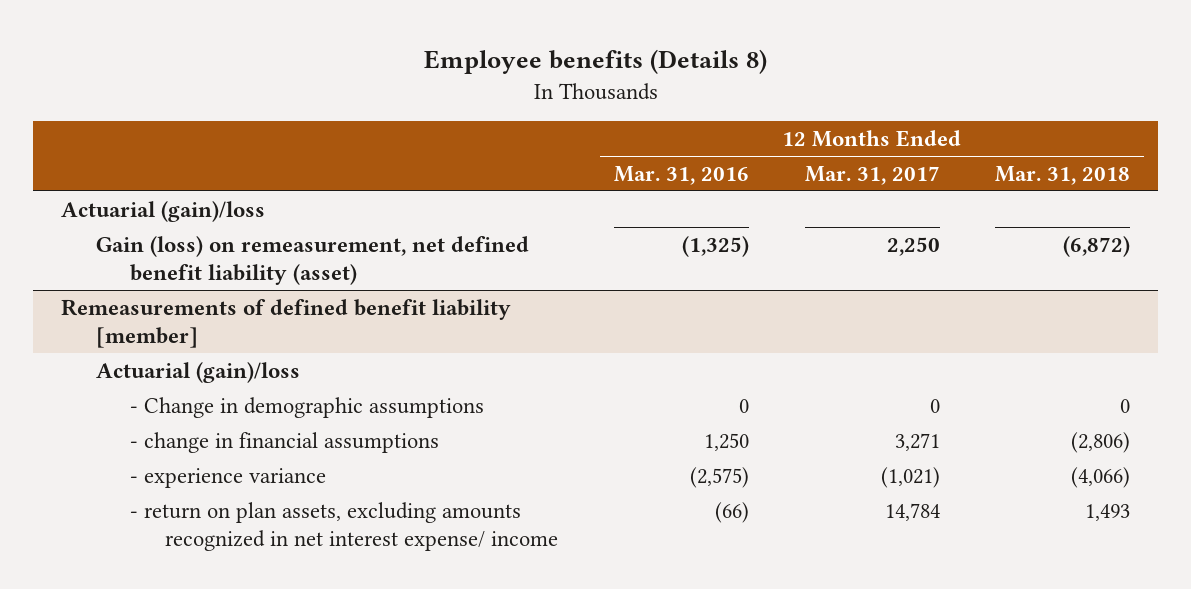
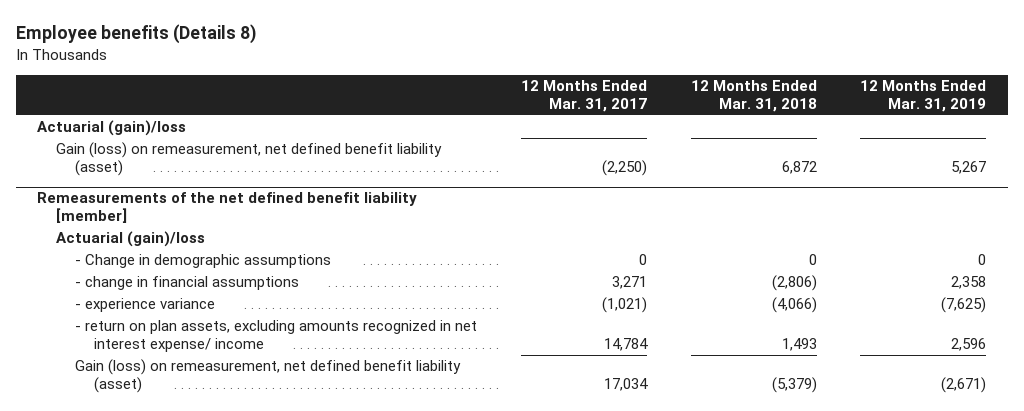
[613,165,749,185] Mar. 31, 2016 -> none
none -> [860,80,987,113] 12 Months Ended Mar. 31, 2019
[886,236,940,256] 2,250 -> [602,160,648,177] (2,250)
[1063,235,1131,257] (6,872) -> [781,161,817,175] 6,872
[60,298,511,349] Remeasurements of defined benefit liability [member] -> [37,192,418,224] Remeasurements of the net defined benefit liability [member]
none -> [75,359,462,394] Gain (loss) on remeasurement, net defined benefit liability (asset)

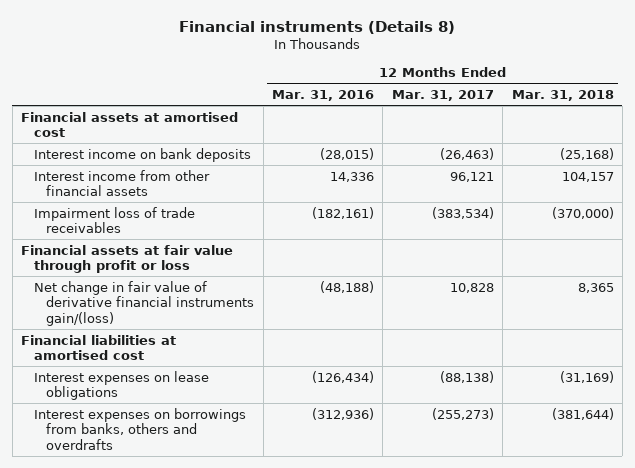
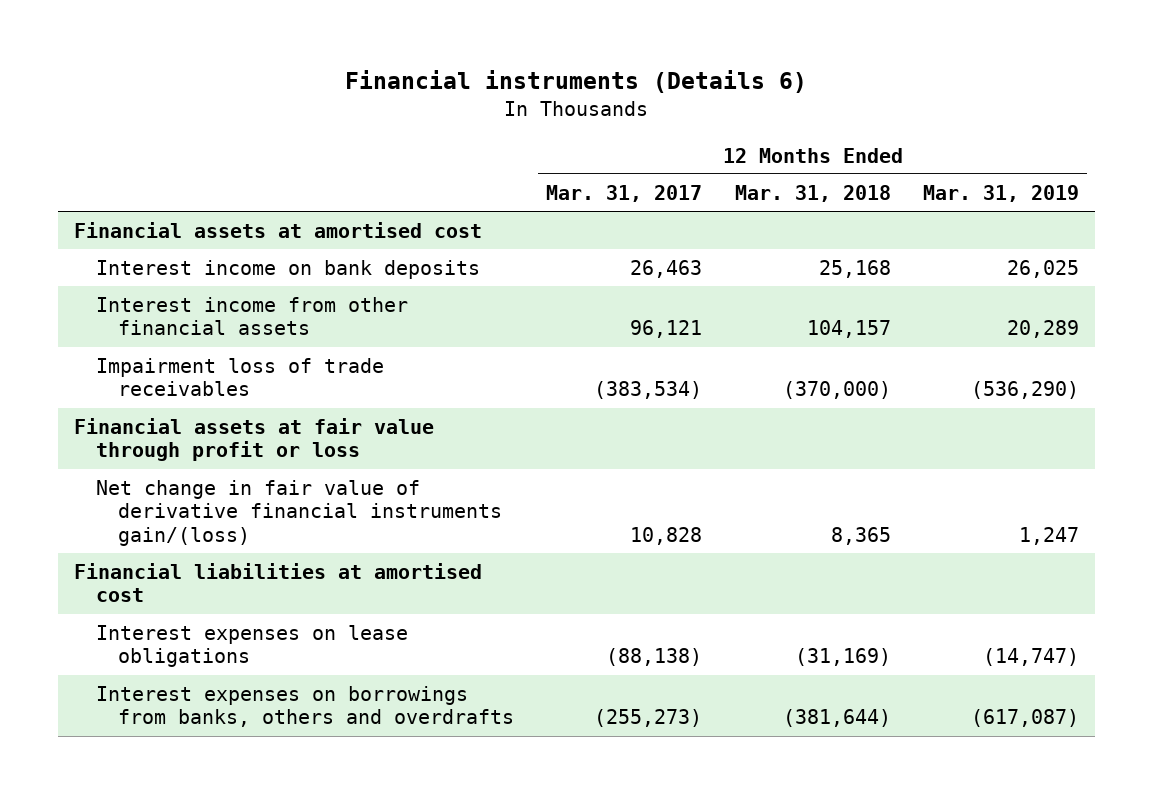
[179,20,456,34] Financial instruments (Details 8) -> [345,70,808,94] Financial instruments (Details 6)
[271,89,374,101] Mar. 31, 2016 -> none
none -> [922,184,1079,202] Mar. 31, 2019
[439,147,494,160] (26,463) -> [630,259,703,278] 26,463
[559,147,614,160] (25,168) -> [818,259,891,278] 25,168

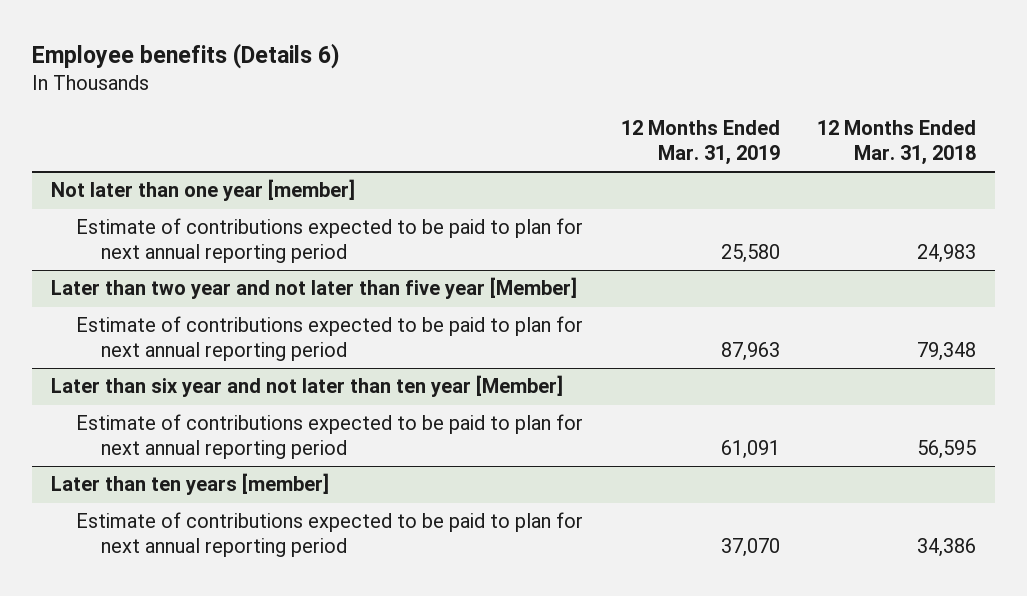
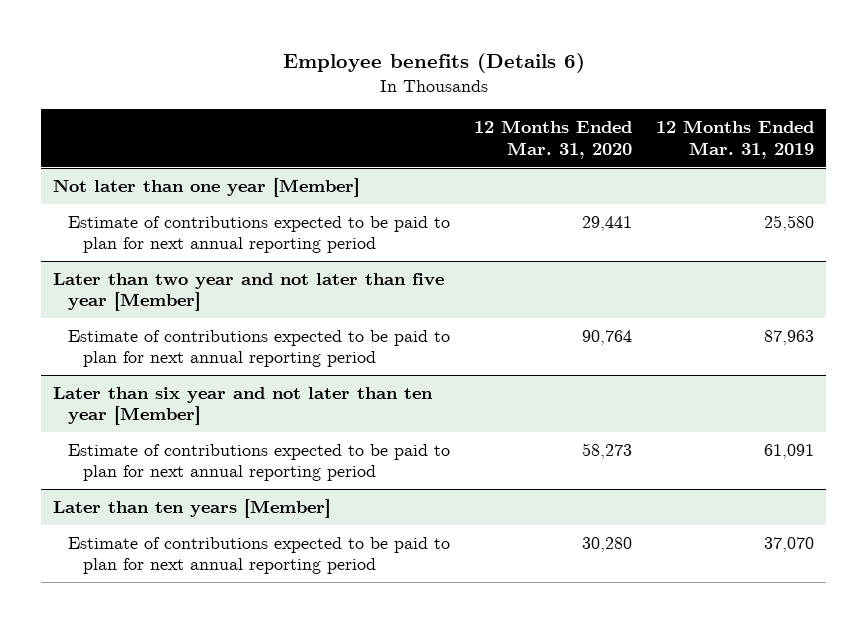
[817,120,977,166] 12 Months Ended Mar. 31, 2018 -> none
none -> [474,120,633,159] 12 Months Ended Mar. 31, 2020
[50,179,355,202] Not later than one year [member] -> [53,177,361,197] Not later than one year [Member]
[50,473,329,496] Later than ten years [member] -> [53,498,332,518] Later than ten years [Member]

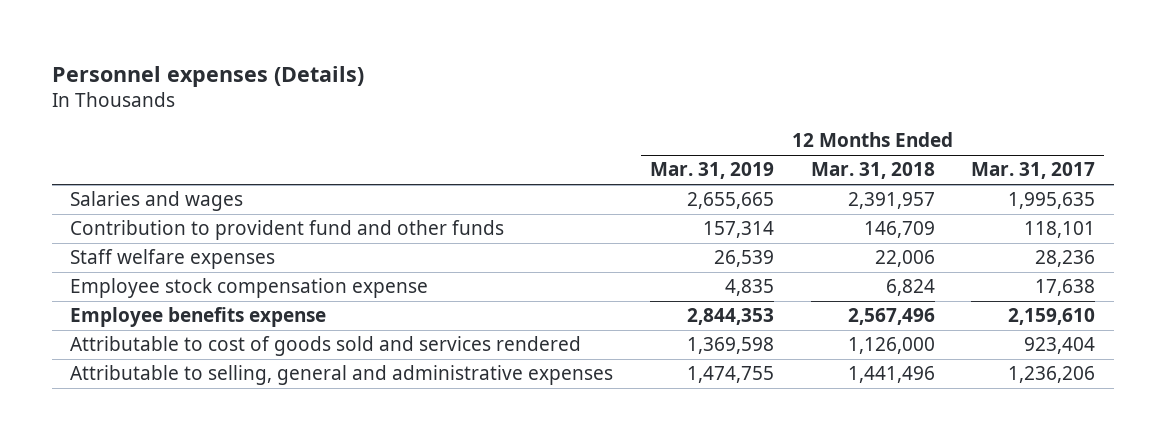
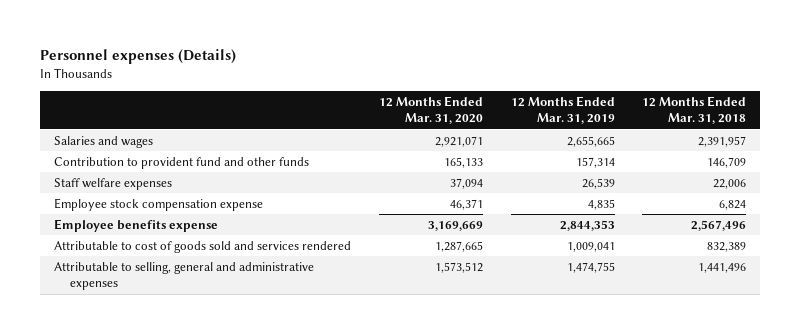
[971,162,1096,180] Mar. 31, 2017 -> none
none -> [378,95,483,125] 12 Months Ended Mar. 31, 2020
[687,337,775,355] 1,369,598 -> [566,241,615,252] 1,009,041
[847,337,935,355] 1,126,000 -> [707,241,747,252] 832,389

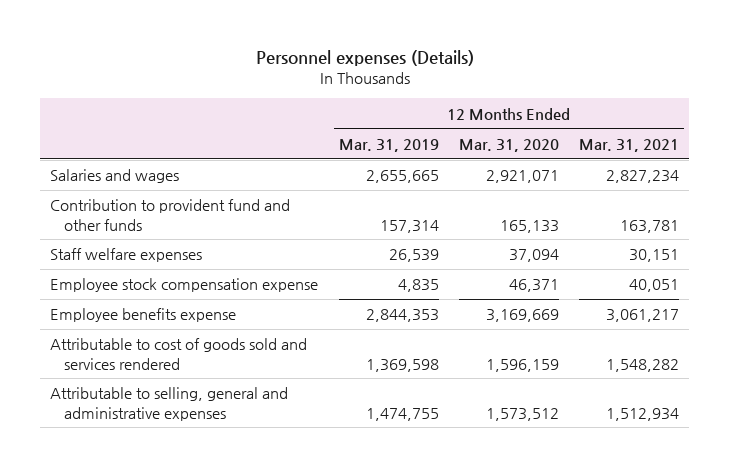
[642,95,747,125] 12 Months Ended Mar. 31, 2018 -> none
none -> [579,138,680,152] Mar. 31, 2021
[434,240,483,252] 1,287,665 -> [485,358,559,372] 1,596,159
[566,241,615,252] 1,009,041 -> [365,358,439,372] 1,369,598

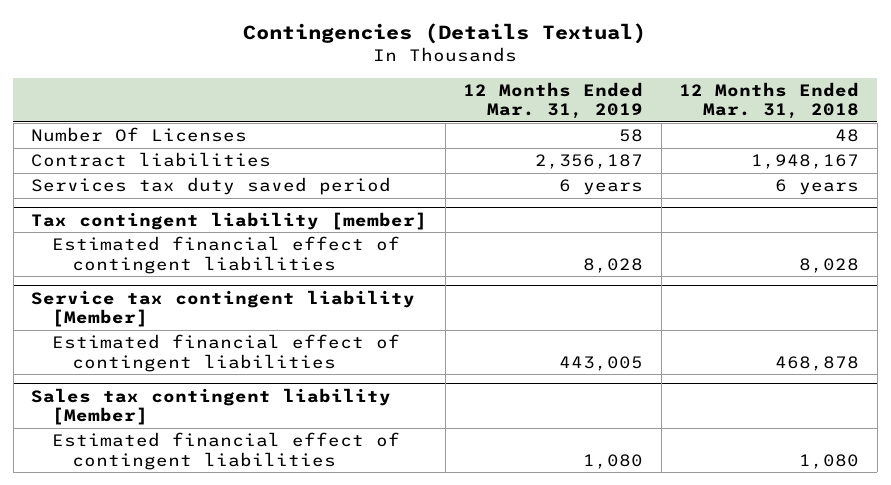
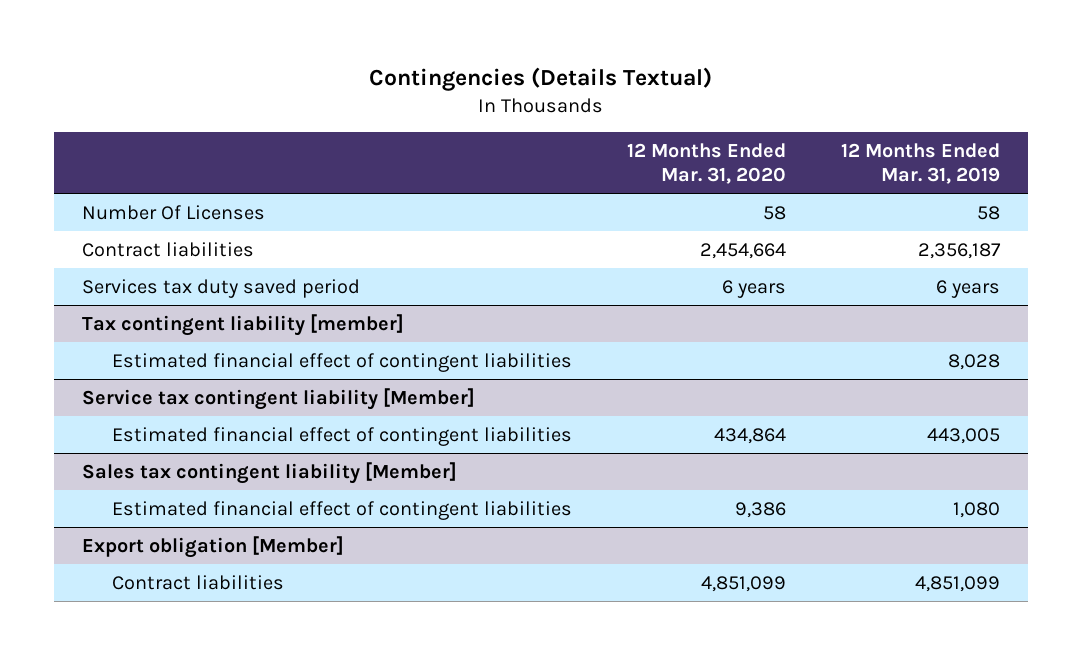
[679,81,860,120] 12 Months Ended Mar. 31, 2018 -> none
none -> [627,143,787,185] 12 Months Ended Mar. 31, 2020
none -> [81,535,344,558] Export obligation [Member]
none -> [112,574,285,590] Contract liabilities

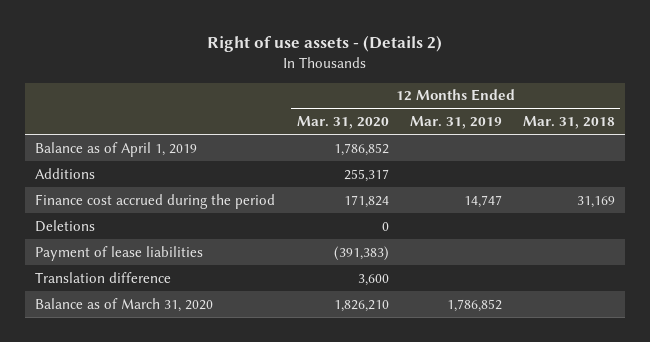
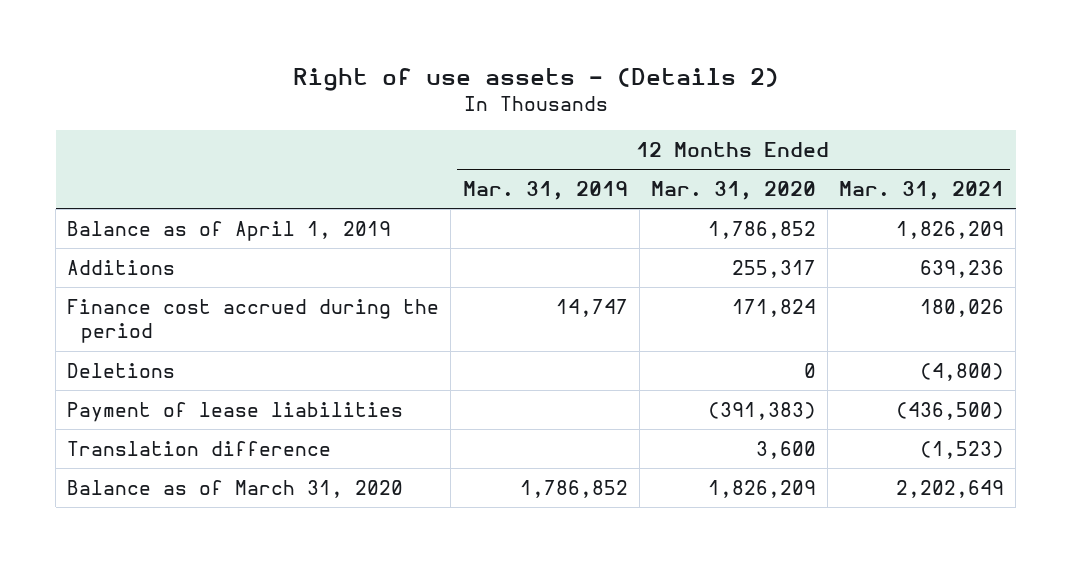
[522,116,615,130] Mar. 31, 2018 -> none
none -> [839,180,1005,200] Mar. 31, 2021
[333,299,389,312] 1,826,210 -> [707,479,816,498] 1,826,209

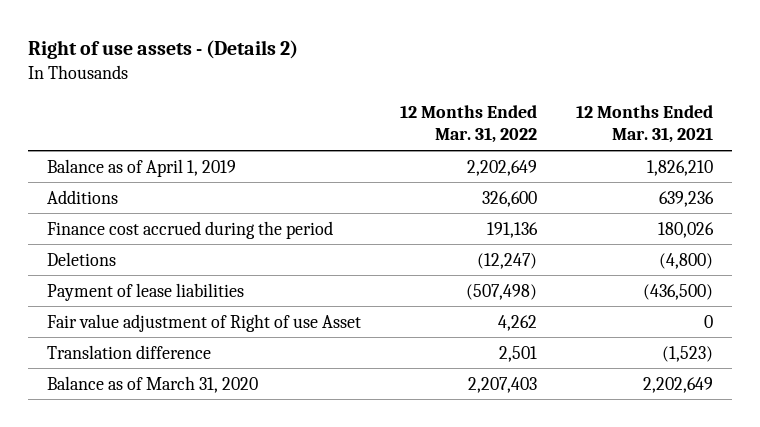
[462,180,628,200] Mar. 31, 2019 -> none
[650,180,816,200] Mar. 31, 2020 -> none
none -> [400,105,538,144] 12 Months Ended Mar. 31, 2022
[896,220,1005,239] 1,826,209 -> [646,159,713,176] 1,826,210
none -> [47,313,362,332] Fair value adjustment of Right of use Asset

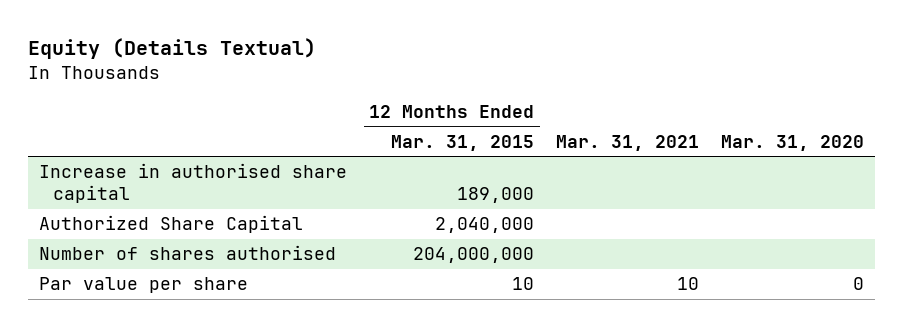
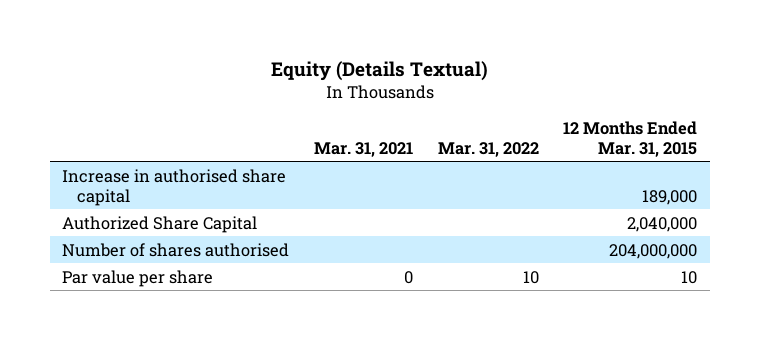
[721,134,865,151] Mar. 31, 2020 -> none
none -> [437,141,539,157] Mar. 31, 2022
[677,277,700,291] 10 -> [403,270,413,284] 0

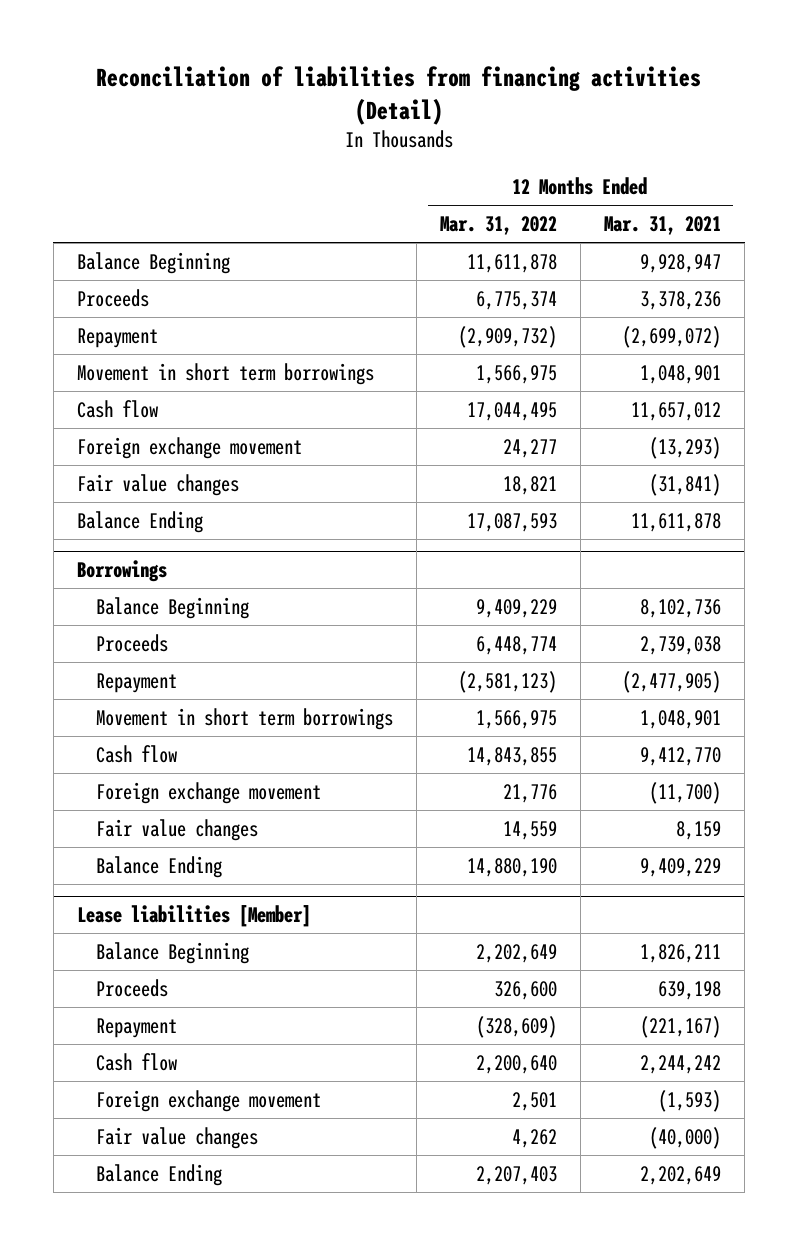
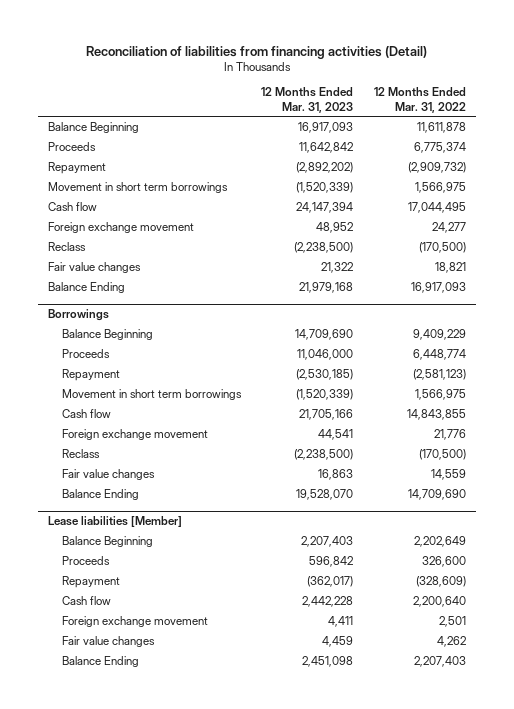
[603,216,721,236] Mar. 31, 2021 -> none
none -> [261,87,354,113] 12 Months Ended Mar. 31, 2023
none -> [48,242,87,252] Reclass
[466,512,557,532] 17,087,593 -> [410,282,466,294] 16,917,093
none -> [61,449,100,459] Reclass
[466,857,557,877] 14,880,190 -> [407,489,466,501] 14,709,690

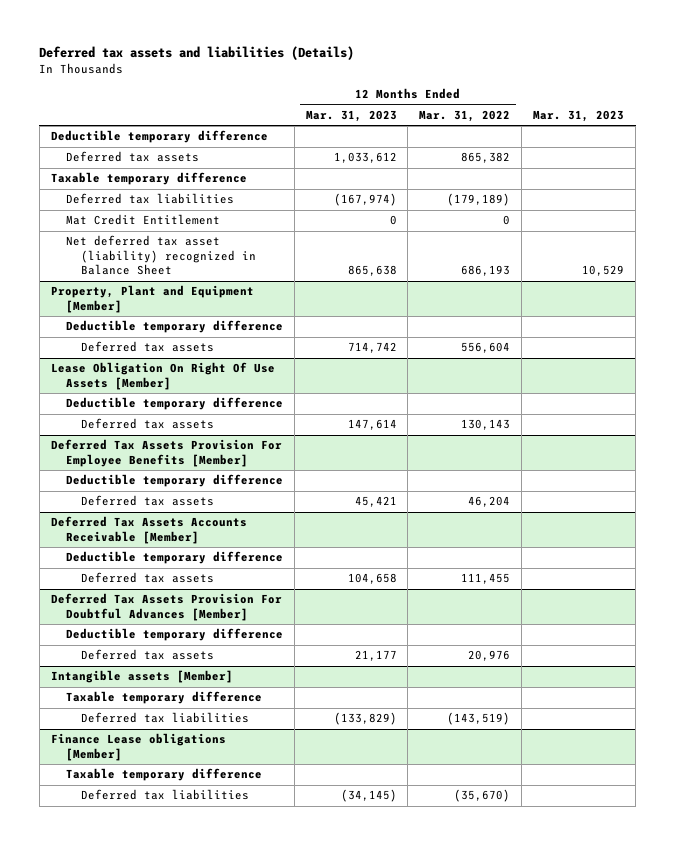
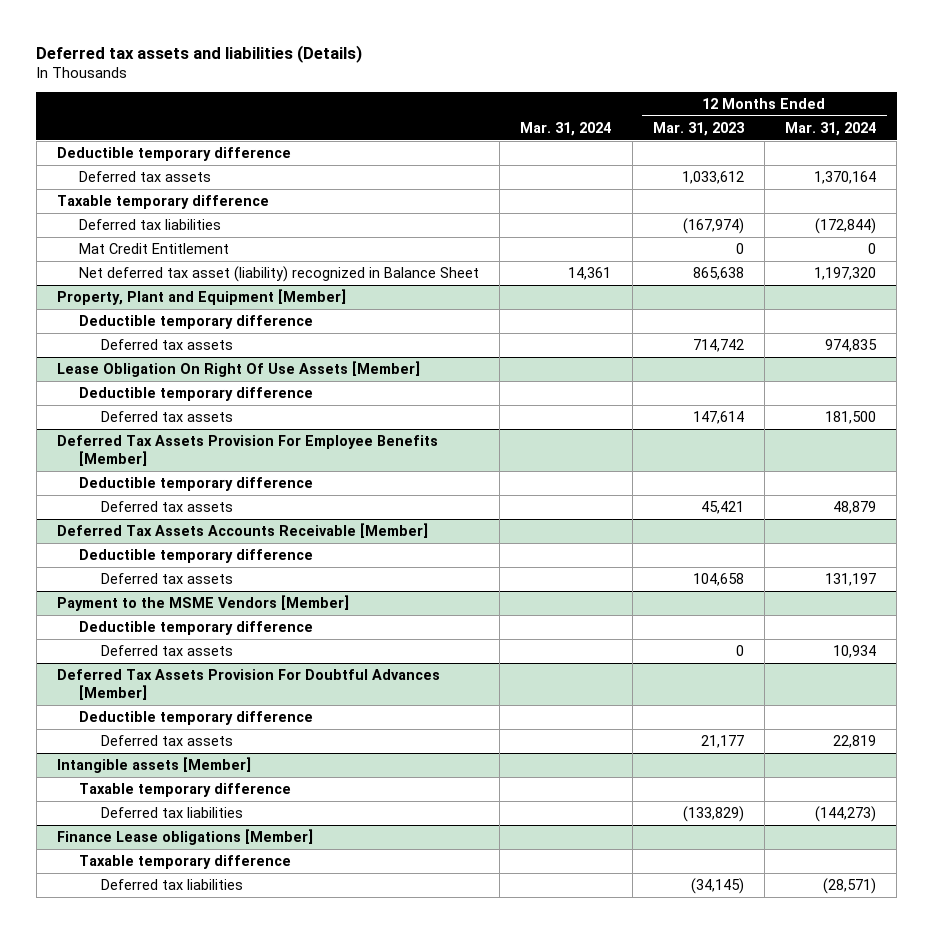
[419,109,511,122] Mar. 31, 2022 -> none
[533,109,625,122] Mar. 31, 2023 -> none
none -> [520,121,612,136] Mar. 31, 2024
none -> [785,121,877,136] Mar. 31, 2024
none -> [56,594,349,611] Payment to the MSME Vendors [Member]
none -> [78,620,313,635] Deductible temporary difference
none -> [100,644,233,656] Deferred tax assets

